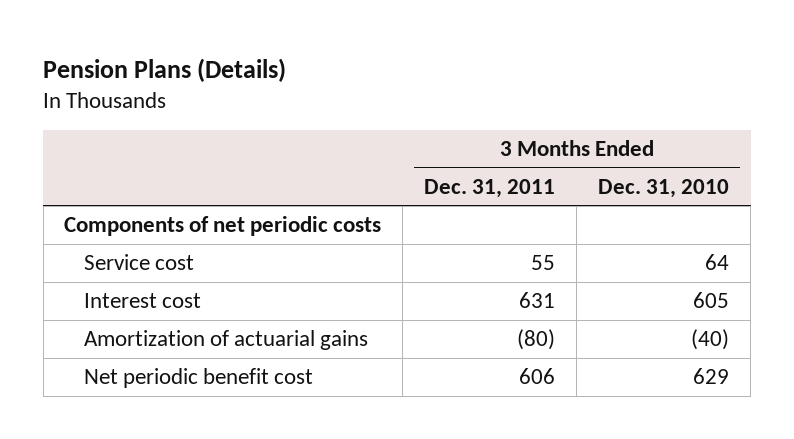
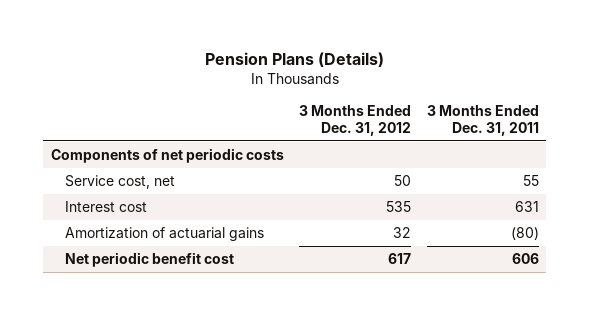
[598,178,730,198] Dec. 31, 2010 -> none
none -> [299,104,412,136] 3 Months Ended Dec. 31, 2012
[83,254,194,271] Service cost -> [65,175,176,190] Service cost, net

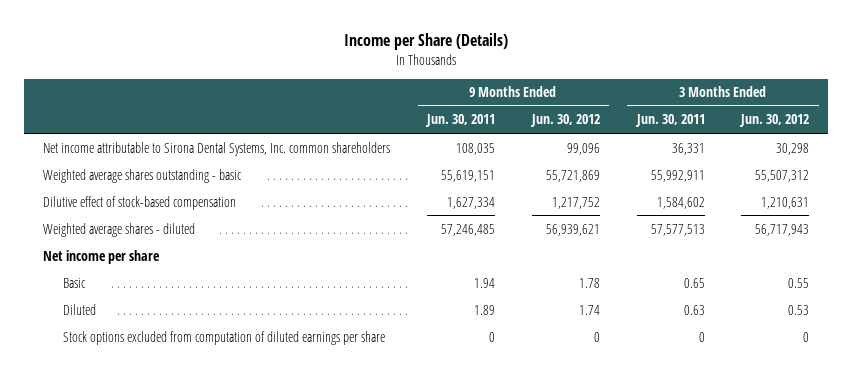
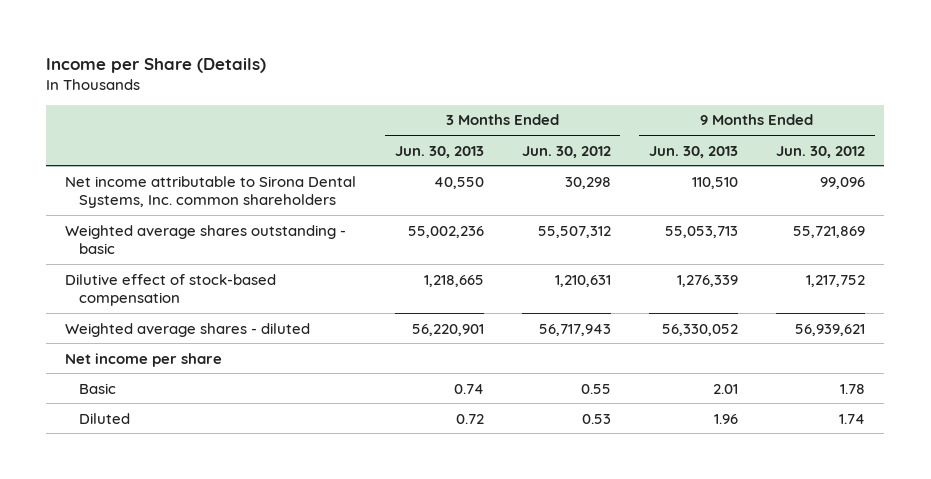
[424,114,495,128] Jun. 30, 2011 -> none
[634,114,705,128] Jun. 30, 2011 -> none
none -> [394,145,484,158] Jun. 30, 2013
none -> [648,145,738,158] Jun. 30, 2013
[62,330,385,345] Stock options excluded from computation of diluted earnings per share -> none

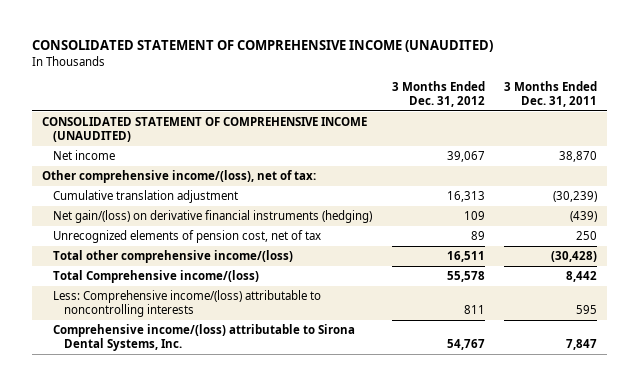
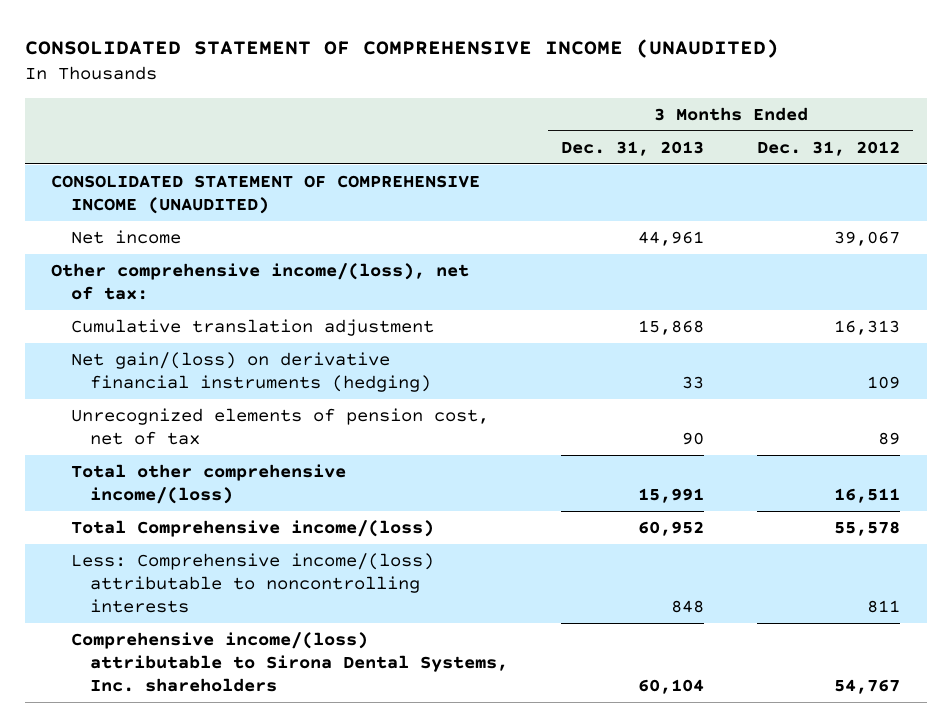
[504,81,598,107] 3 Months Ended Dec. 31, 2011 -> none
none -> [561,140,705,156] Dec. 31, 2013
[52,324,355,351] Comprehensive income/(loss) attributable to Sirona Dental Systems, Inc. -> [70,632,509,692] Comprehensive income/(loss) attributable to Sirona Dental Systems, Inc. shareholders

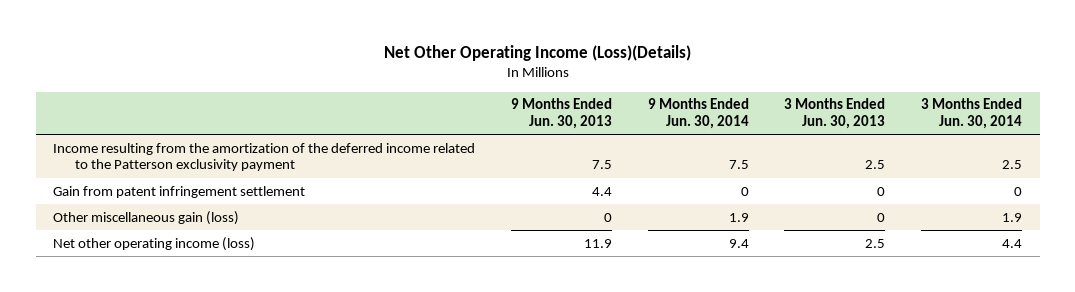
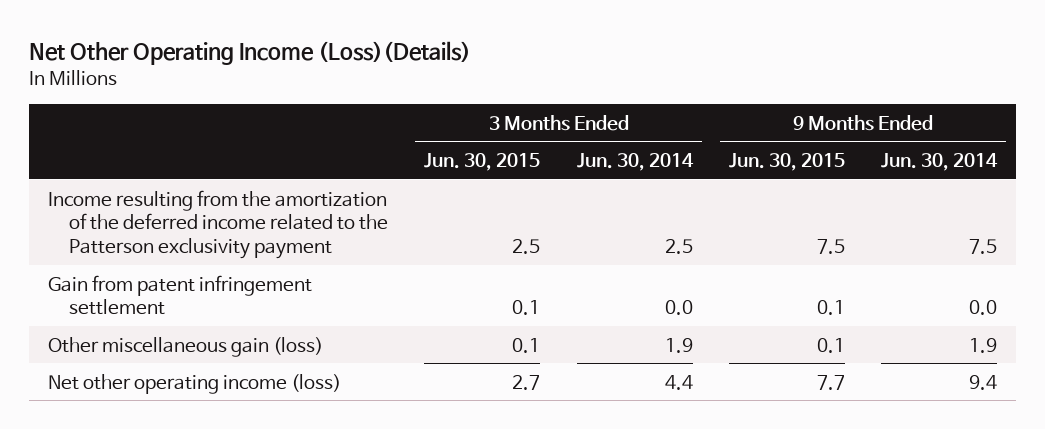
[511,98,613,130] 9 Months Ended Jun. 30, 2013 -> none
[784,98,886,130] 3 Months Ended Jun. 30, 2013 -> none
none -> [424,152,541,171] Jun. 30, 2015
none -> [729,152,846,171] Jun. 30, 2015
[740,186,749,196] 0 -> [969,300,998,316] 0.0
[1013,186,1022,196] 0 -> [664,300,693,316] 0.0

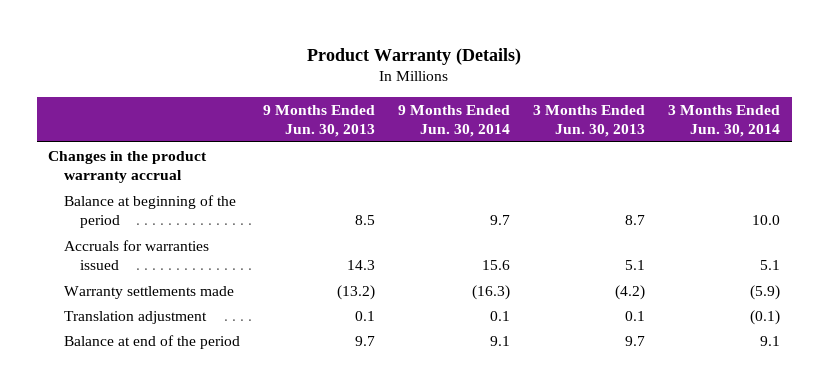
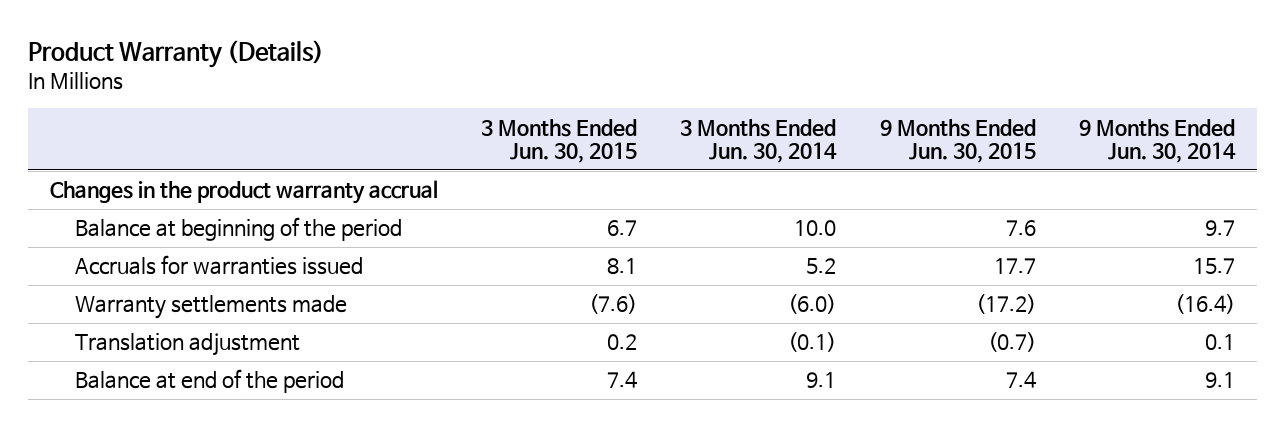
[263,104,376,137] 9 Months Ended Jun. 30, 2013 -> none
[533,104,646,137] 3 Months Ended Jun. 30, 2013 -> none
none -> [481,118,638,164] 3 Months Ended Jun. 30, 2015
none -> [879,118,1036,164] 9 Months Ended Jun. 30, 2015
[482,260,511,271] 15.6 -> [1193,258,1236,275] 15.7
[760,260,781,271] 5.1 -> [806,258,837,275] 5.2
[472,284,511,300] (16.3) -> [1175,294,1236,315] (16.4)
[750,284,781,300] (5.9) -> [788,294,837,315] (6.0)

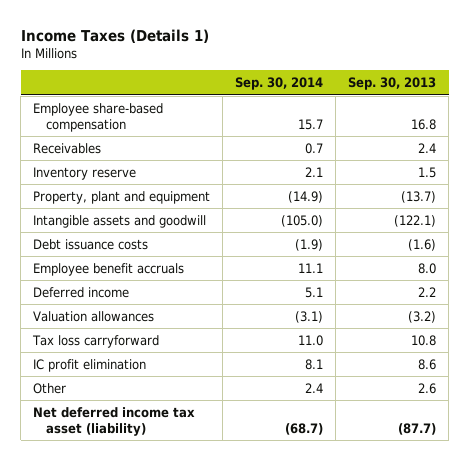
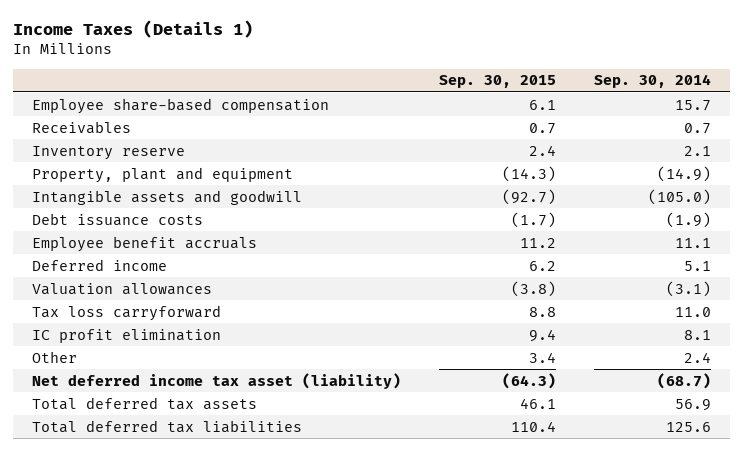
[348,77,437,91] Sep. 30, 2013 -> none
none -> [438,75,556,89] Sep. 30, 2015
none -> [31,396,257,410] Total deferred tax assets
none -> [31,419,302,433] Total deferred tax liabilities

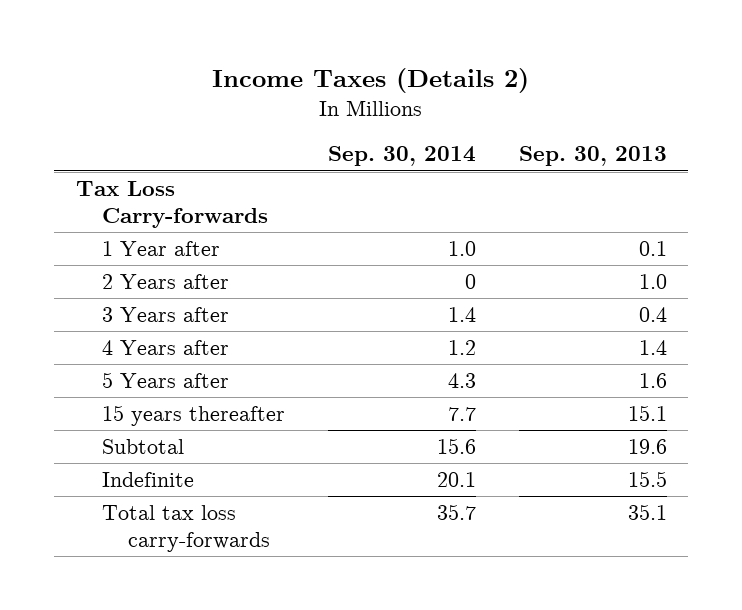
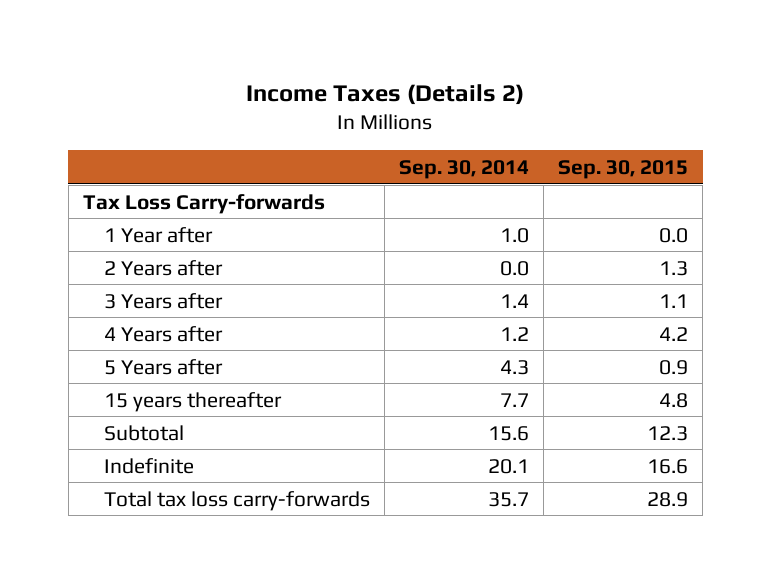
[518,146,667,167] Sep. 30, 2013 -> none
none -> [558,159,689,179] Sep. 30, 2015
[464,274,476,290] 0 -> [500,260,530,276] 0.0

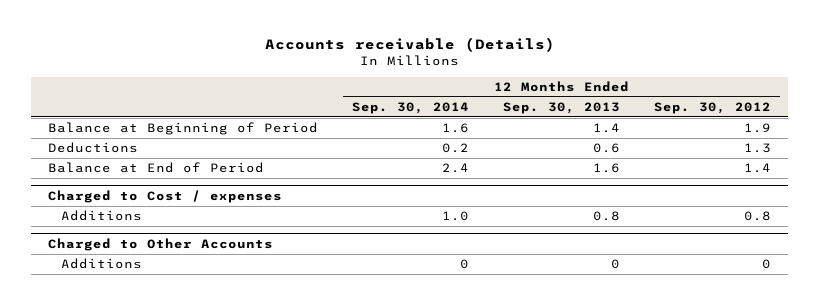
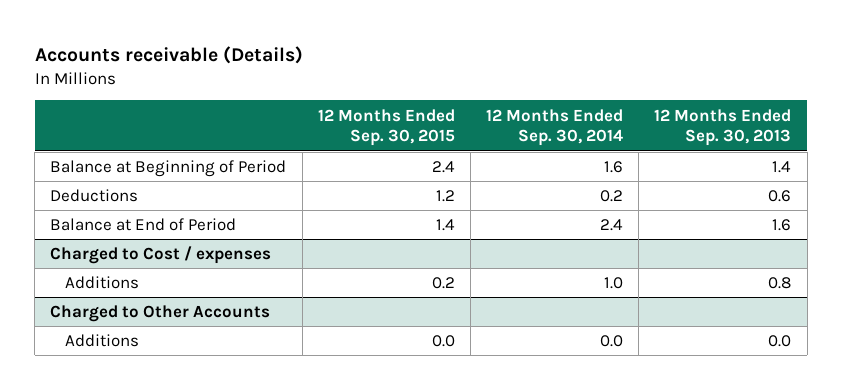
[654,101,772,114] Sep. 30, 2012 -> none
none -> [317,108,455,147] 12 Months Ended Sep. 30, 2015
[459,259,469,270] 0 -> [600,335,624,348] 0.0
[611,259,621,270] 0 -> [768,335,792,348] 0.0

